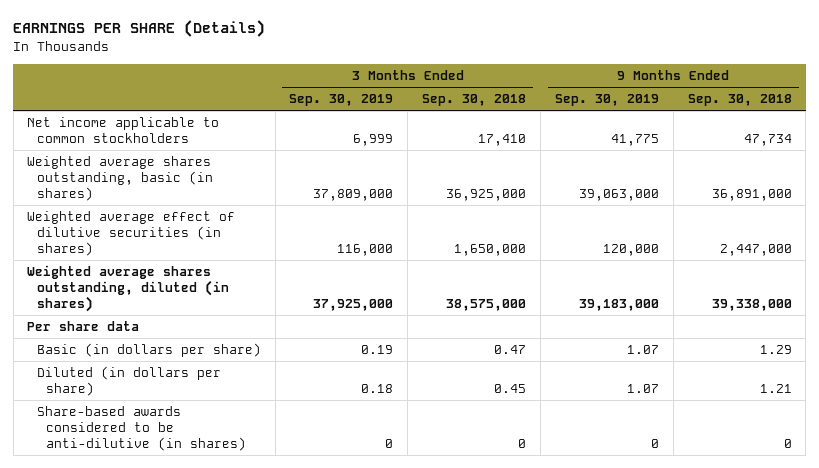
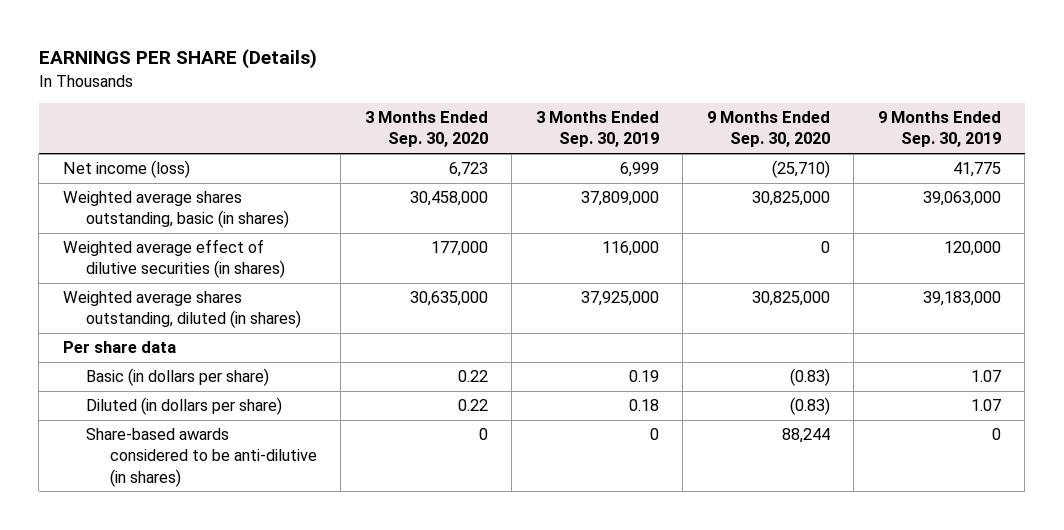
[422,94,527,107] Sep. 30, 2018 -> none
[687,94,792,107] Sep. 30, 2018 -> none
none -> [364,111,488,148] 3 Months Ended Sep. 30, 2020
none -> [706,111,830,148] 9 Months Ended Sep. 30, 2020
[27,117,220,144] Net income applicable to common stockholders -> [63,160,191,179] Net income (loss)

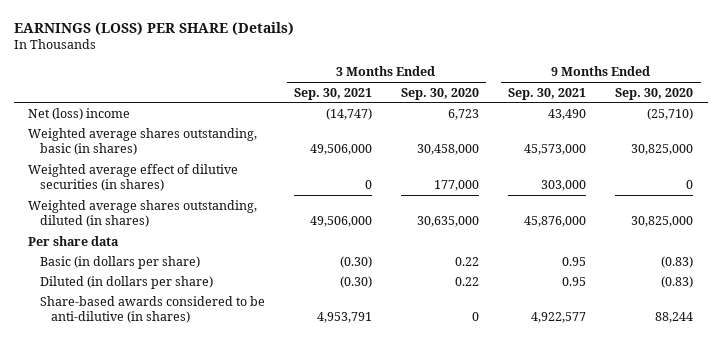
[38,49,317,70] EARNINGS PER SHARE (Details) -> [13,21,294,35] EARNINGS (LOSS) PER SHARE (Details)
[535,111,659,148] 3 Months Ended Sep. 30, 2019 -> none
[877,111,1001,148] 9 Months Ended Sep. 30, 2019 -> none
none -> [293,87,372,100] Sep. 30, 2021
none -> [508,87,587,100] Sep. 30, 2021
[63,160,191,179] Net income (loss) -> [28,107,131,120] Net (loss) income

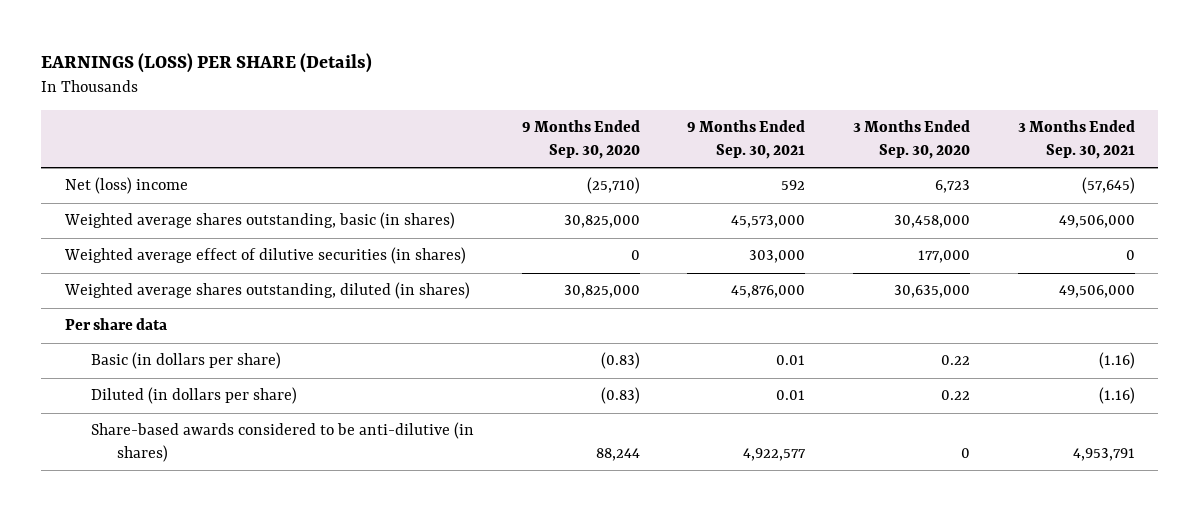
[325,107,372,120] (14,747) -> [1081,177,1135,195] (57,645)
[548,108,587,120] 43,490 -> [781,180,806,191] 592
[339,255,372,268] (0.30) -> [1098,352,1135,370] (1.16)
[562,256,587,266] 0.95 -> [776,355,806,366] 0.01
[339,275,372,288] (0.30) -> [1098,387,1135,405] (1.16)
[562,276,587,286] 0.95 -> [776,390,806,401] 0.01

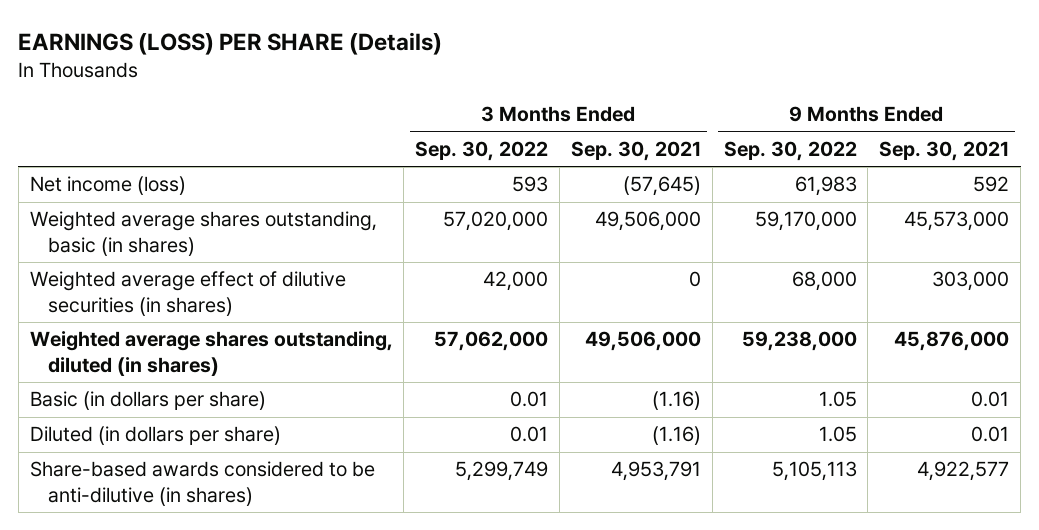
[521,120,640,159] 9 Months Ended Sep. 30, 2020 -> none
[852,120,970,159] 3 Months Ended Sep. 30, 2020 -> none
none -> [415,140,549,161] Sep. 30, 2022
none -> [723,140,857,161] Sep. 30, 2022
[64,177,188,195] Net (loss) income -> [29,176,186,196] Net income (loss)
[64,318,167,331] Per share data -> none

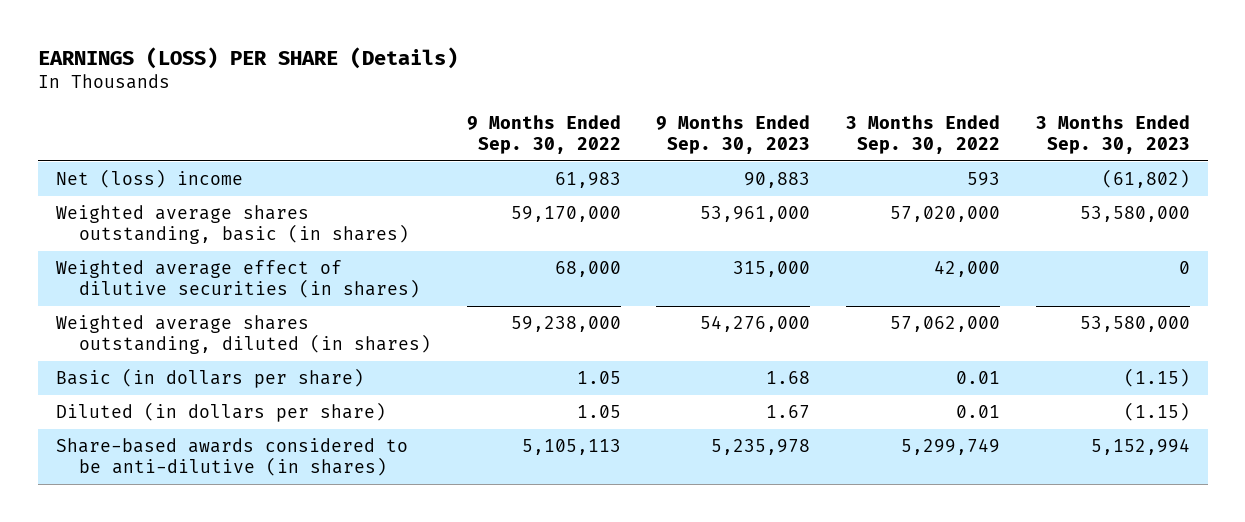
[570,140,701,161] Sep. 30, 2021 -> none
[879,140,1010,161] Sep. 30, 2021 -> none
none -> [656,114,811,154] 9 Months Ended Sep. 30, 2023
none -> [1035,114,1190,154] 3 Months Ended Sep. 30, 2023
[29,176,186,196] Net income (loss) -> [55,168,243,188] Net (loss) income

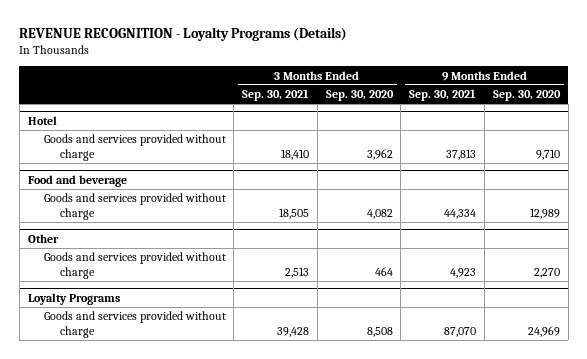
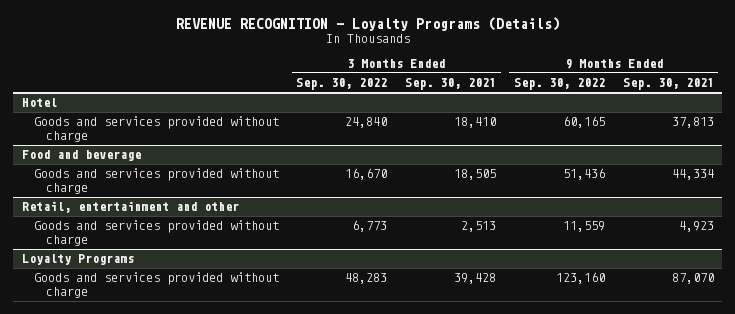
[325,89,394,101] Sep. 30, 2020 -> none
[492,89,561,101] Sep. 30, 2020 -> none
none -> [296,78,388,91] Sep. 30, 2022
none -> [513,78,605,91] Sep. 30, 2022
[27,233,59,243] Other -> [21,201,239,214] Retail, entertainment and other

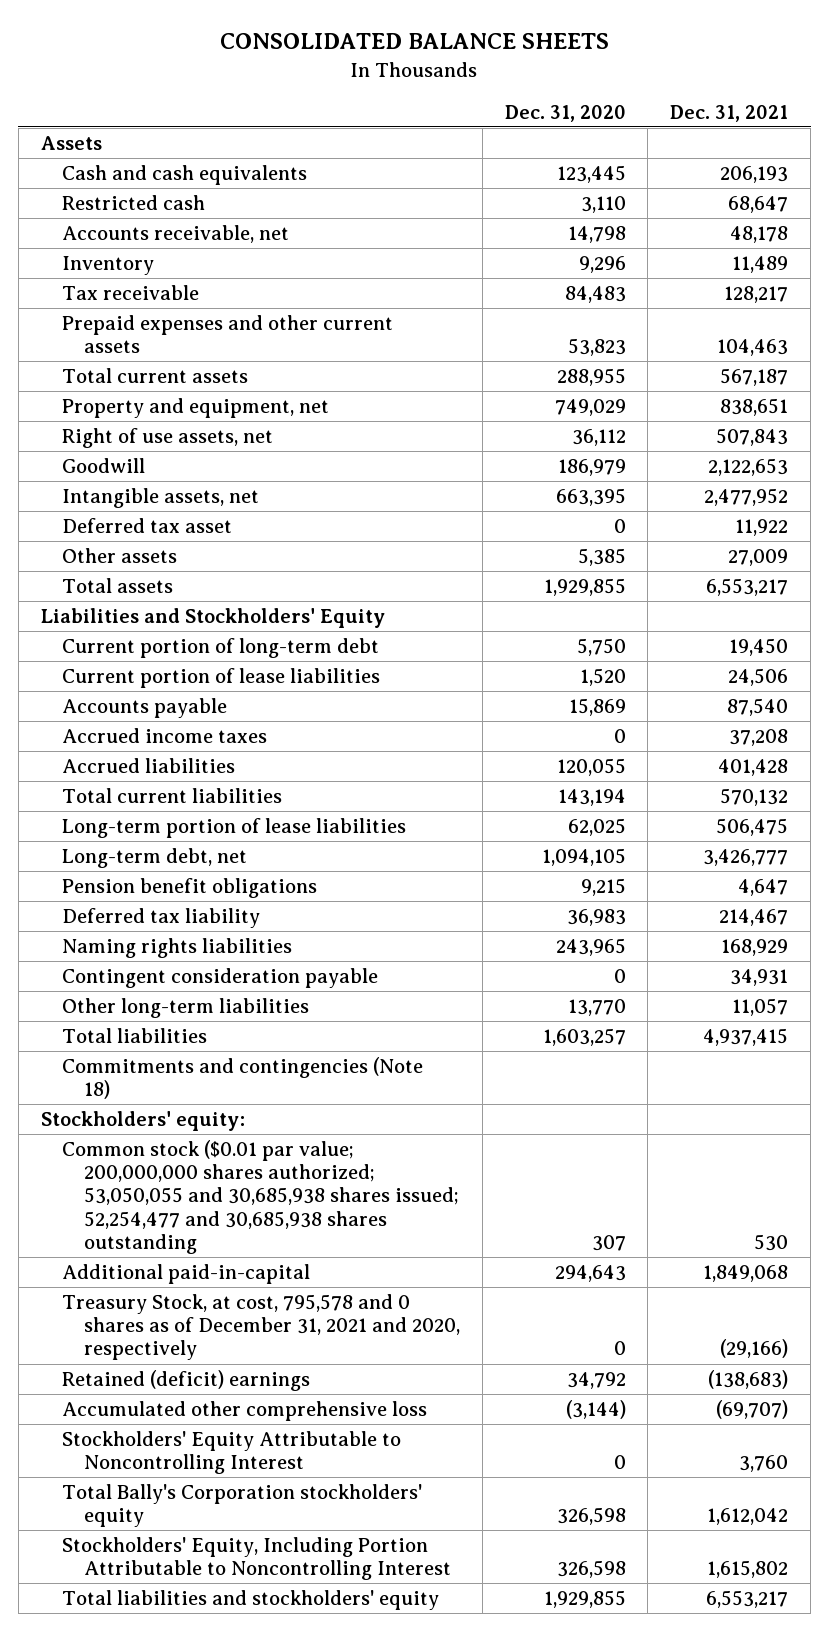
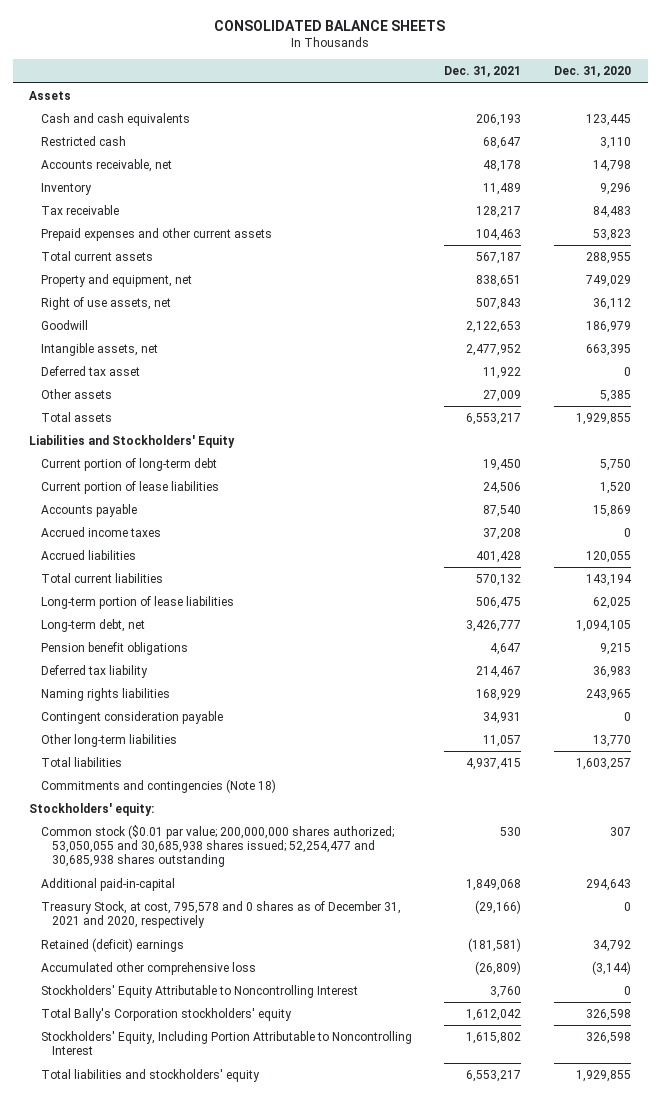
[708,1370,789,1390] (138,683) -> [468,937,522,952] (181,581)
[716,1400,789,1420] (69,707) -> [475,960,522,975] (26,809)

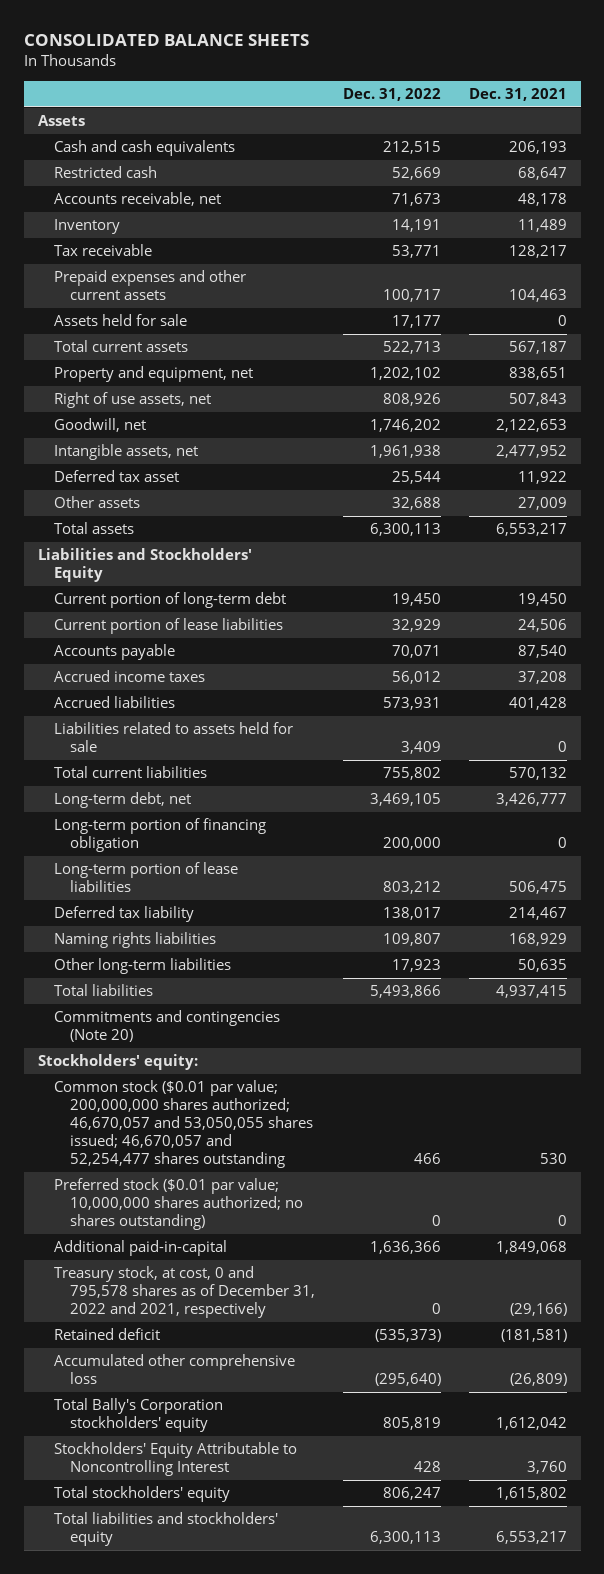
[554,66,632,78] Dec. 31, 2020 -> none
none -> [342,87,441,101] Dec. 31, 2022
none -> [53,314,187,327] Assets held for sale
[40,319,88,330] Goodwill -> [53,418,146,433] Goodwill, net
none -> [53,722,293,753] Liabilities related to assets held for sale
[40,641,188,655] Pension benefit obligations -> none
none -> [53,818,266,853] Long-term portion of financing obligation
[40,595,234,609] Long-term portion of lease liabilities -> [53,862,238,893] Long-term portion of lease liabilities
[40,710,223,724] Contingent consideration payable -> none
[483,734,522,747] 11,057 -> [517,959,567,973] 50,635
[40,778,276,793] Commitments and contingencies (Note 18) -> [53,1010,280,1043] Commitments and contingencies (Note 20)
[40,824,394,868] Common stock ($0.01 par value; 200,000,000 shares authorized; 53,050,055 and 30,685,938 shares issued; 52,254,477 and 30,685,938 shares outstanding -> [53,1080,314,1169] Common stock ($0.01 par value; 200,000,000 shares authorized; 46,670,057 and 53,050,055 shares issued; 46,670,057 and 52,254,477 shares outstanding
none -> [53,1178,304,1231] Preferred stock ($0.01 par value; 10,000,000 shares authorized; no shares outstanding)
[40,900,401,929] Treasury Stock, at cost, 795,578 and 0 shares as of December 31, 2021 and 2020, respectively -> [53,1266,316,1319] Treasury stock, at cost, 0 and 795,578 shares as of December 31, 2022 and 2021, respectively
[40,937,184,952] Retained (deficit) earnings -> [53,1328,160,1341] Retained deficit
[40,984,358,998] Stockholders' Equity Attributable to Noncontrolling Interest -> [53,1442,297,1477] Stockholders' Equity Attributable to Noncontrolling Interest
[40,1030,412,1056] Stockholders' Equity, Including Portion Attributable to Noncontrolling Interest -> [53,1486,230,1503] Total stockholders' equity

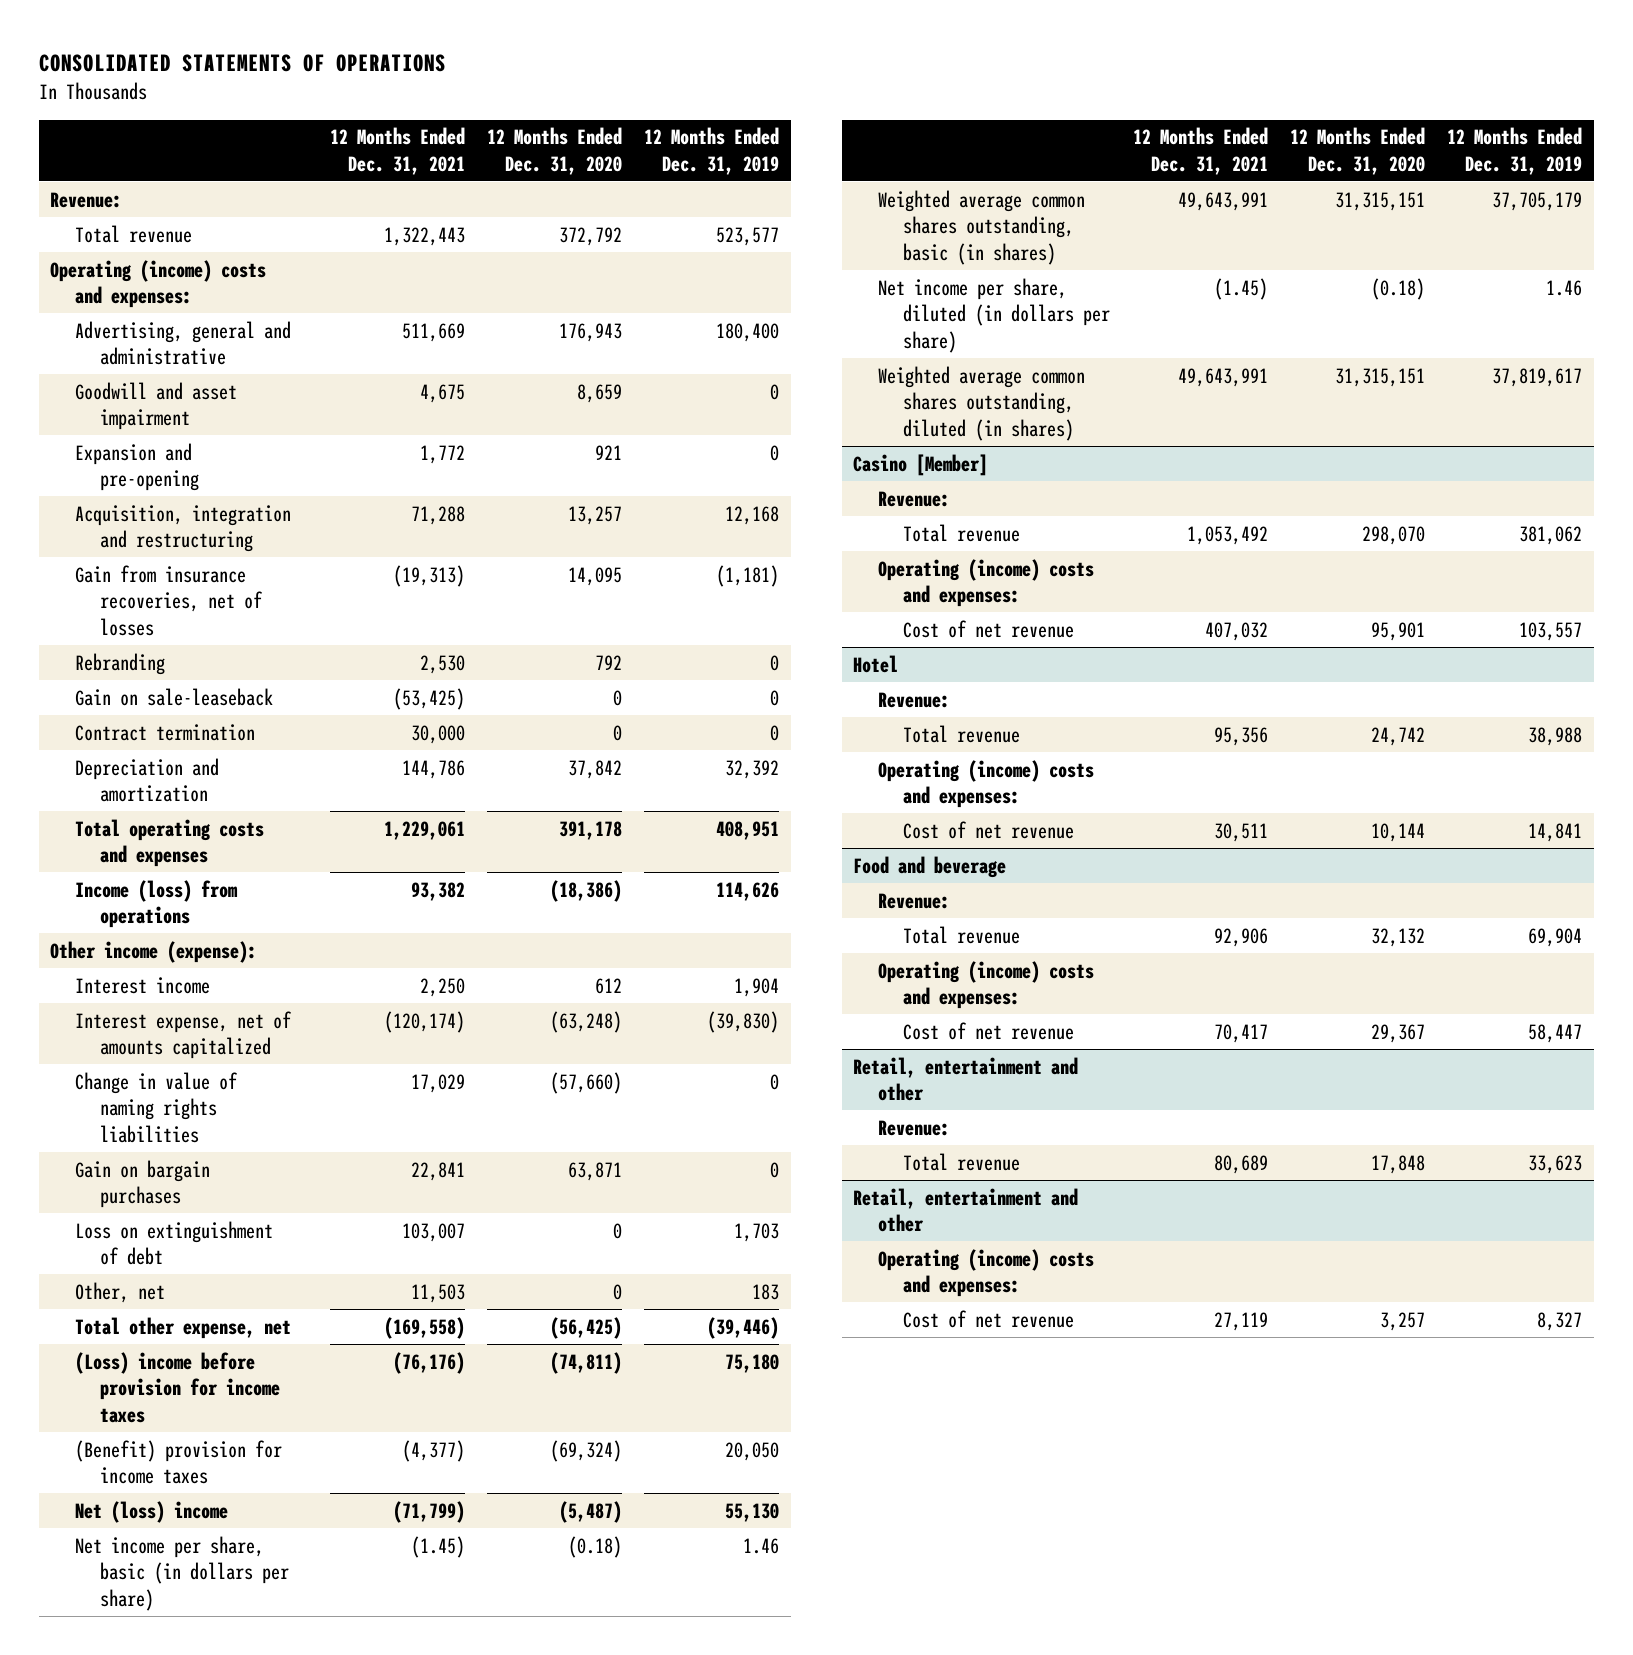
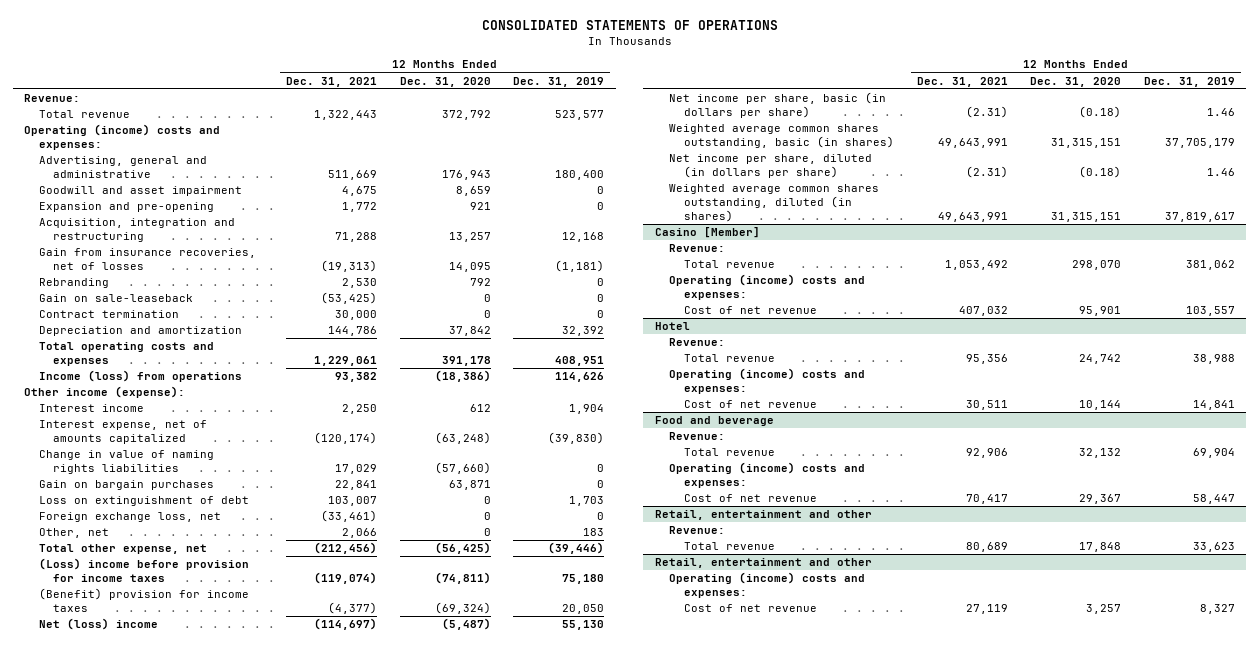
none -> [38,512,221,523] Foreign exchange loss, net
[410,1283,465,1303] 11,503 -> [342,528,378,539] 2,066
[383,1316,465,1339] (169,558) -> [314,542,378,555] (212,456)
[392,1351,465,1374] (76,176) -> [314,571,378,584] (119,074)
[392,1500,465,1523] (71,799) -> [314,618,378,631] (114,697)
[410,1535,465,1558] (1.45) -> [965,105,1008,118] (2.31)
[1213,277,1268,300] (1.45) -> [965,165,1008,178] (2.31)

